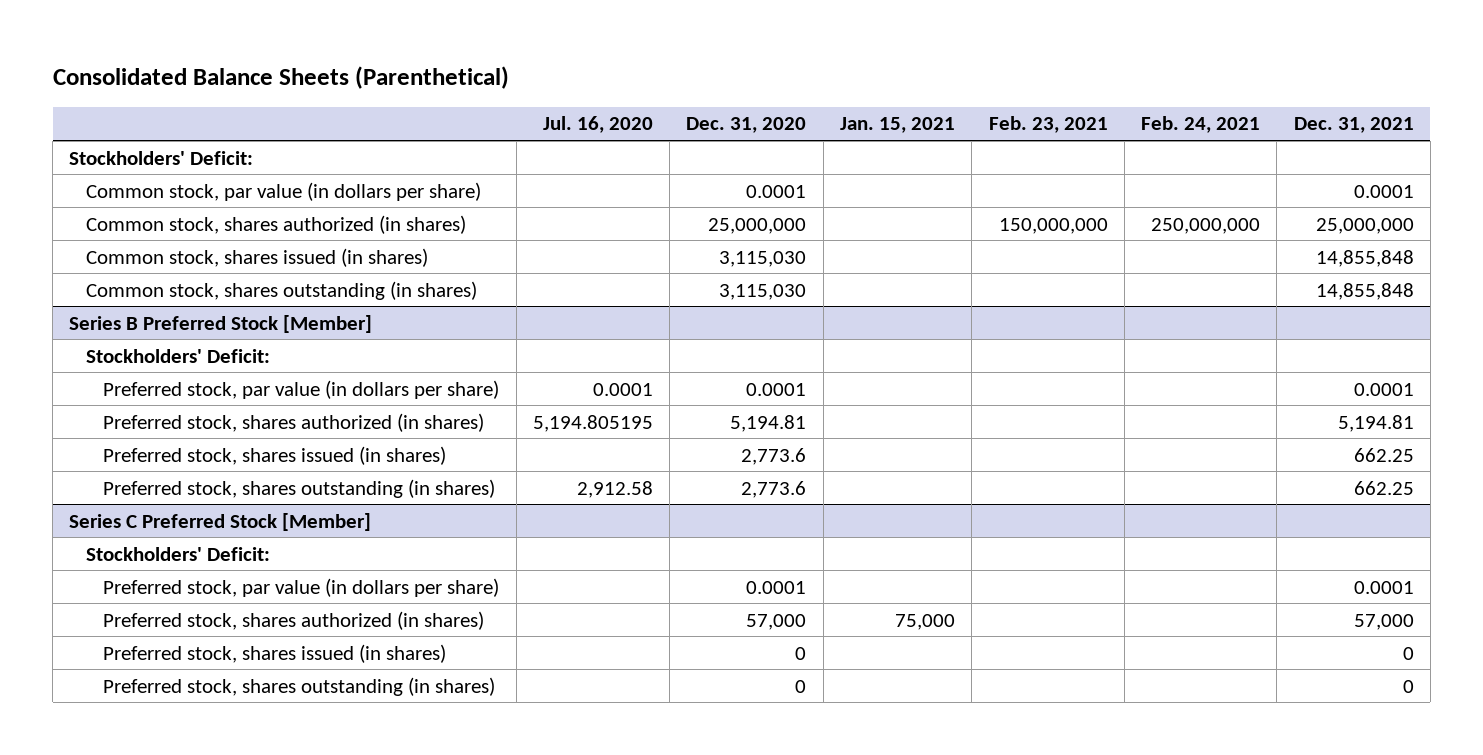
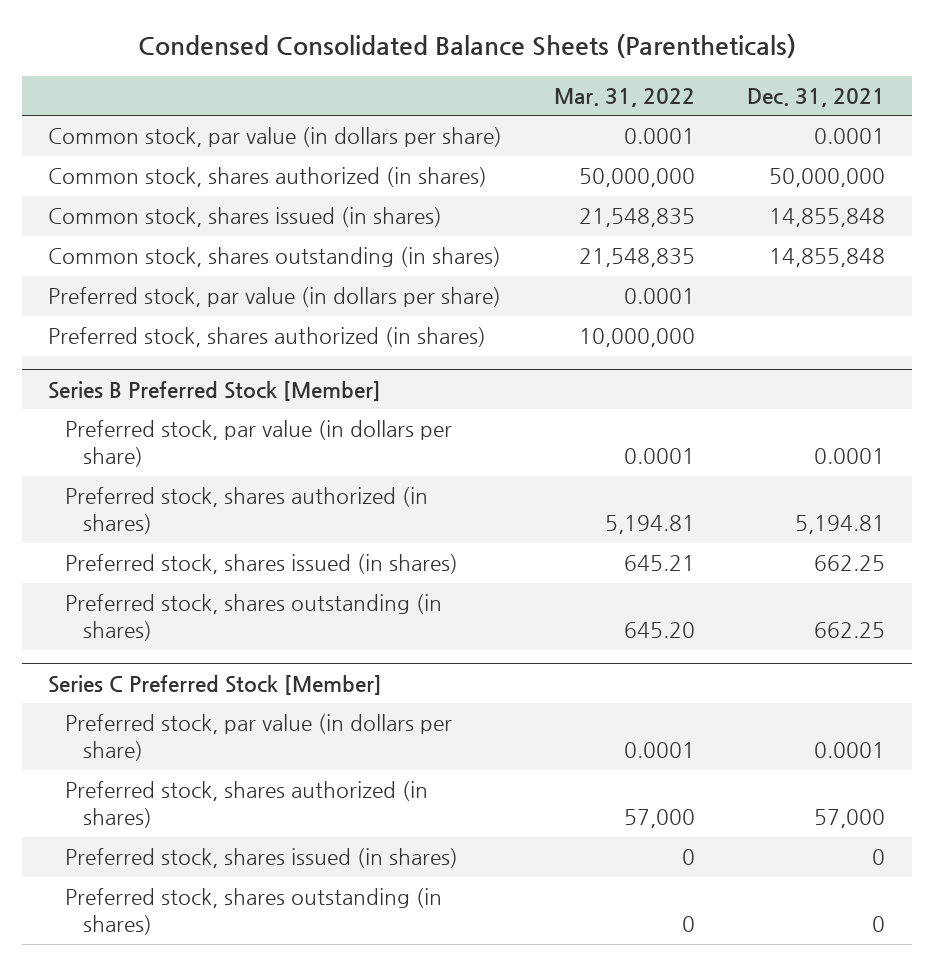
[52,66,509,90] Consolidated Balance Sheets (Parenthetical) -> [137,34,796,59] Condensed Consolidated Balance Sheets (Parentheticals)
[542,116,653,134] Jul. 16, 2020 -> none
[686,117,807,134] Dec. 31, 2020 -> none
[840,117,956,134] Jan. 15, 2021 -> none
[988,116,1108,134] Feb. 23, 2021 -> none
[1141,116,1261,134] Feb. 24, 2021 -> none
none -> [554,87,696,107] Mar. 31, 2022
[69,150,254,165] Stockholders' Deficit: -> none
[1315,217,1414,234] 25,000,000 -> [769,168,886,188] 50,000,000
none -> [47,287,501,308] Preferred stock, par value (in dollars per share)
none -> [47,327,486,348] Preferred stock, shares authorized (in shares)
[86,348,271,363] Stockholders' Deficit: -> none
[86,546,271,561] Stockholders' Deficit: -> none

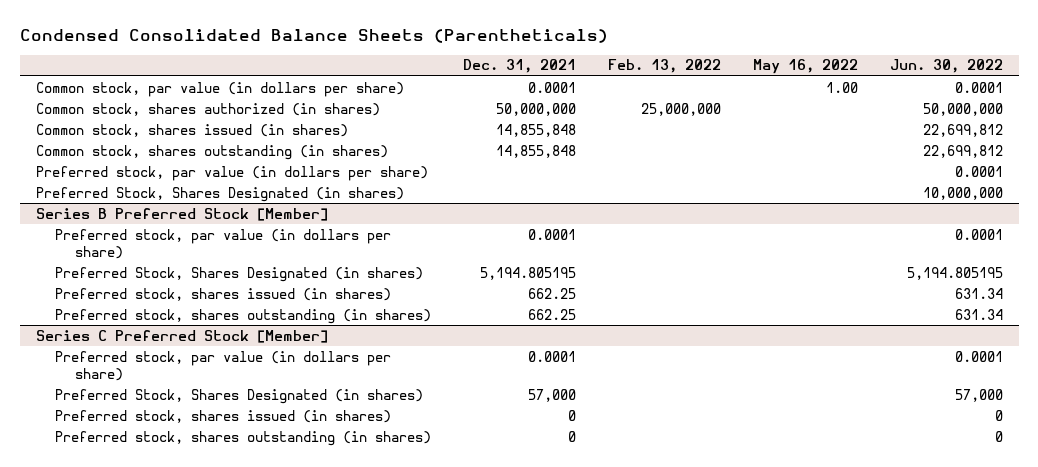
[554,87,696,107] Mar. 31, 2022 -> none
none -> [608,59,722,74] Feb. 13, 2022
none -> [752,59,858,75] May 16, 2022
none -> [889,59,1003,74] Jun. 30, 2022
[47,327,486,348] Preferred stock, shares authorized (in shares) -> [35,186,404,202] Preferred Stock, Shares Designated (in shares)
[65,487,429,535] Preferred stock, shares authorized (in shares) -> [55,266,424,282] Preferred Stock, Shares Designated (in shares)
[795,515,886,535] 5,194.81 -> [480,266,577,280] 5,194.805195
[65,781,429,829] Preferred stock, shares authorized (in shares) -> [55,388,424,404] Preferred Stock, Shares Designated (in shares)

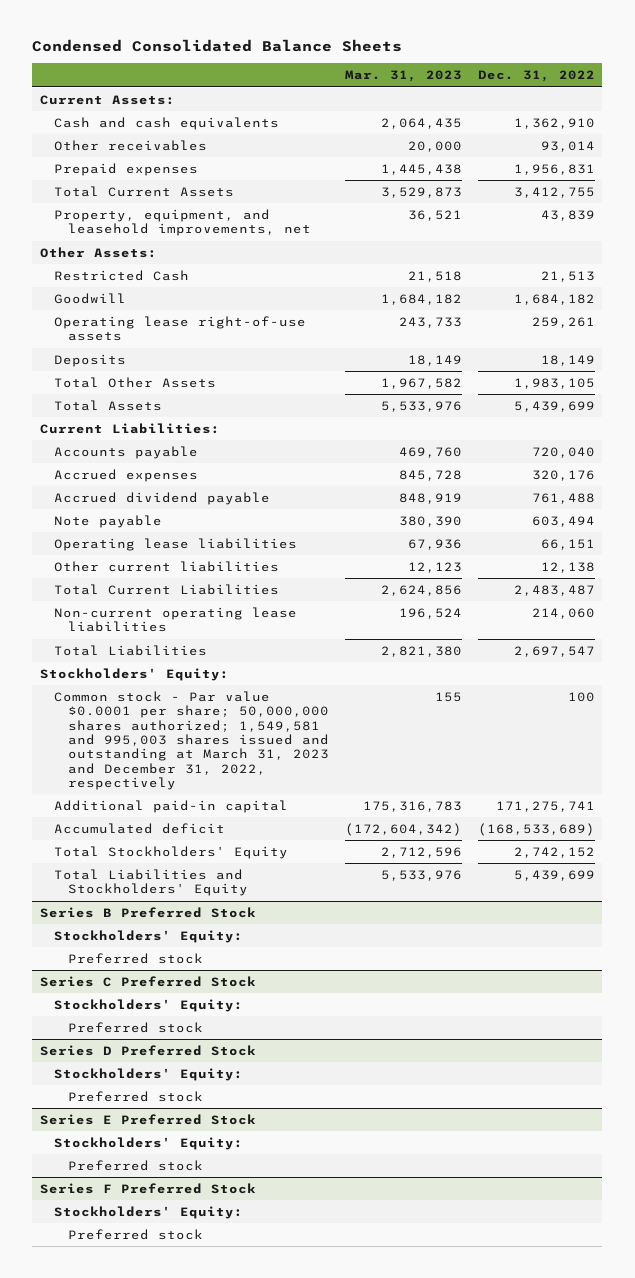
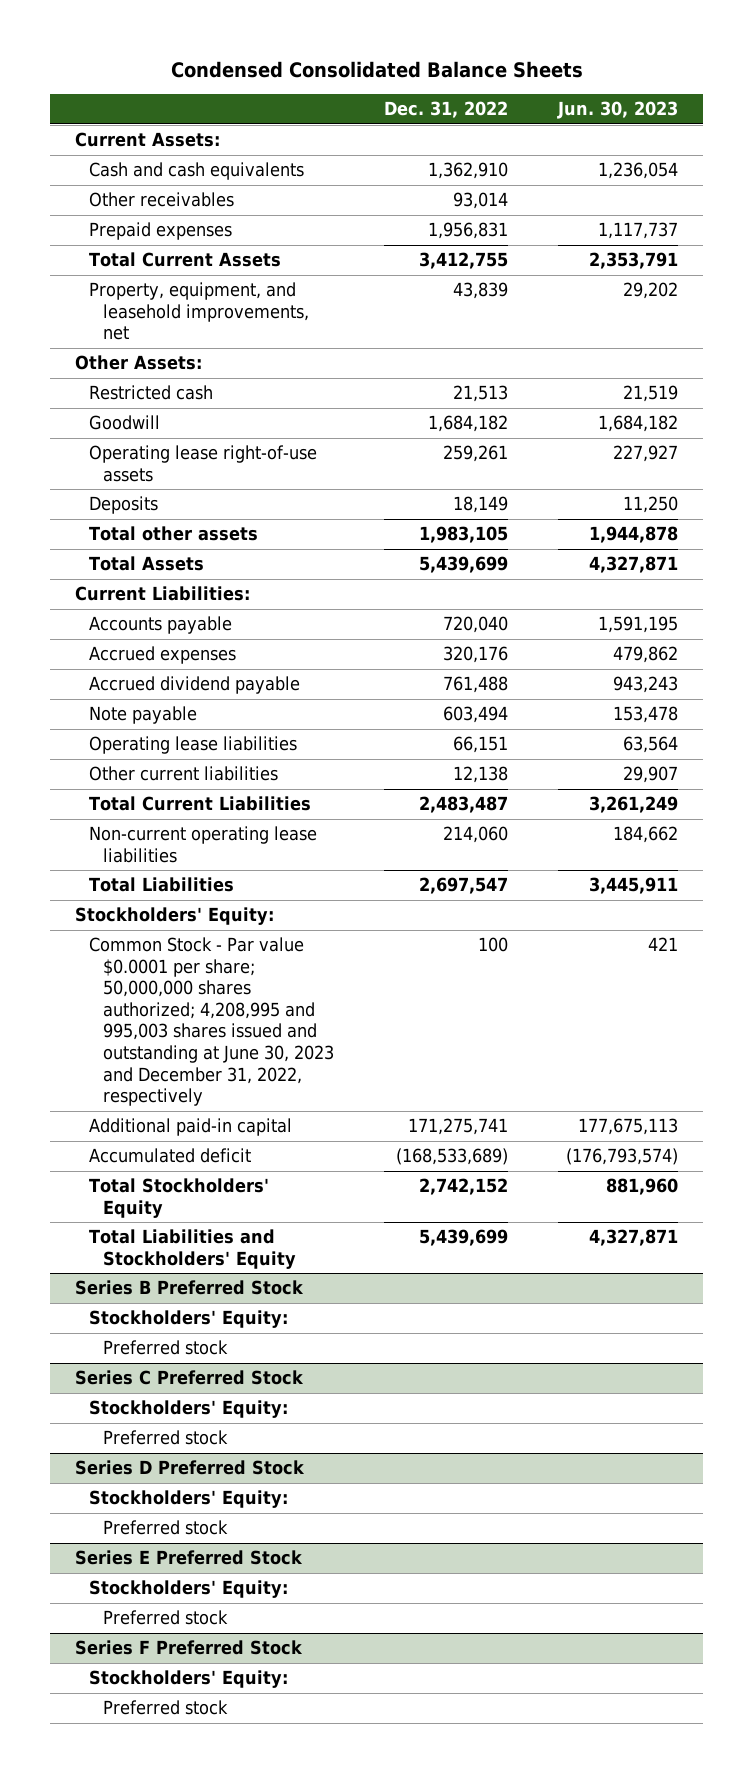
[344,70,462,83] Mar. 31, 2023 -> none
none -> [557,101,679,120] Jun. 30, 2023
[54,269,190,281] Restricted Cash -> [88,385,213,401] Restricted cash
[54,376,217,388] Total Other Assets -> [88,526,258,542] Total other assets
[54,690,330,790] Common stock - Par value $0.0001 per share; 50,000,000 shares authorized; 1,549,581 and 995,003 shares issued and outstanding at March 31, 2023 and December 31, 2022, respectively -> [88,937,334,1107] Common Stock - Par value $0.0001 per share; 50,000,000 shares authorized; 4,208,995 and 995,003 shares issued and outstanding at June 30, 2023 and December 31, 2022, respectively

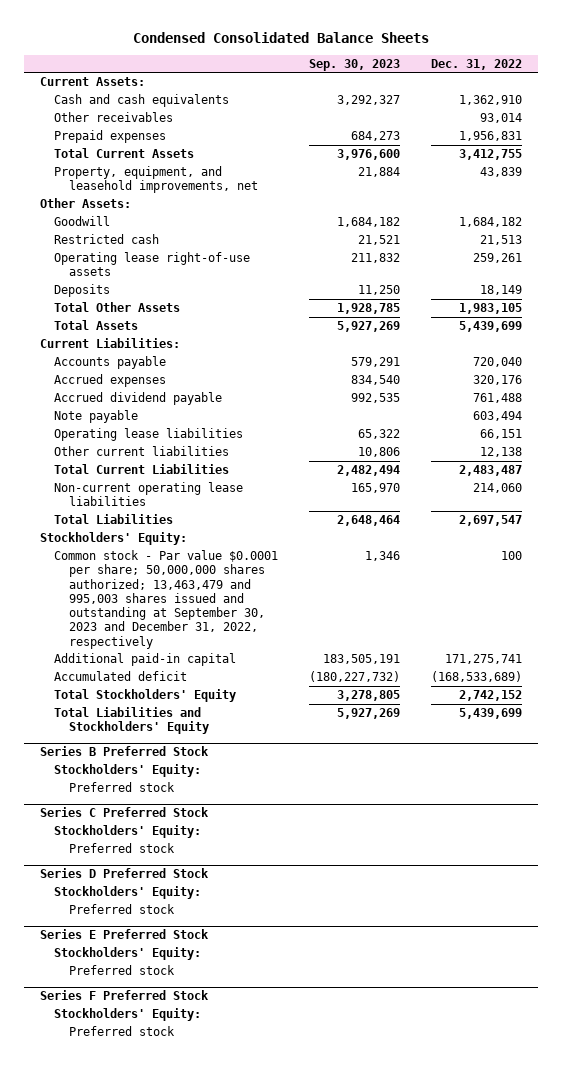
[557,101,679,120] Jun. 30, 2023 -> none
none -> [309,58,401,71] Sep. 30, 2023
[88,385,213,401] Restricted cash -> [54,234,160,245] Restricted cash
[88,526,258,542] Total other assets -> [54,302,181,313] Total Other Assets
[88,937,334,1107] Common Stock - Par value $0.0001 per share; 50,000,000 shares authorized; 4,208,995 and 995,003 shares issued and outstanding at June 30, 2023 and December 31, 2022, respectively -> [54,550,279,649] Common stock - Par value $0.0001 per share; 50,000,000 shares authorized; 13,463,479 and 995,003 shares issued and outstanding at September 30, 2023 and December 31, 2022, respectively

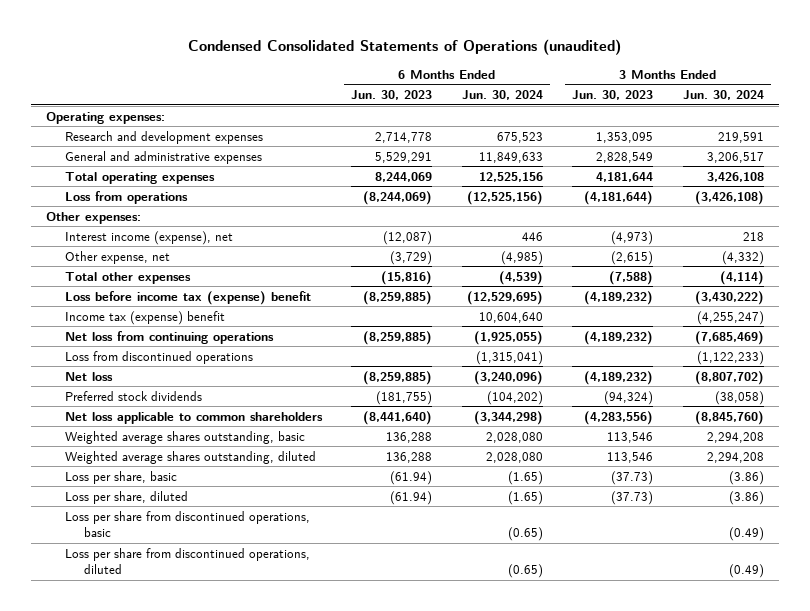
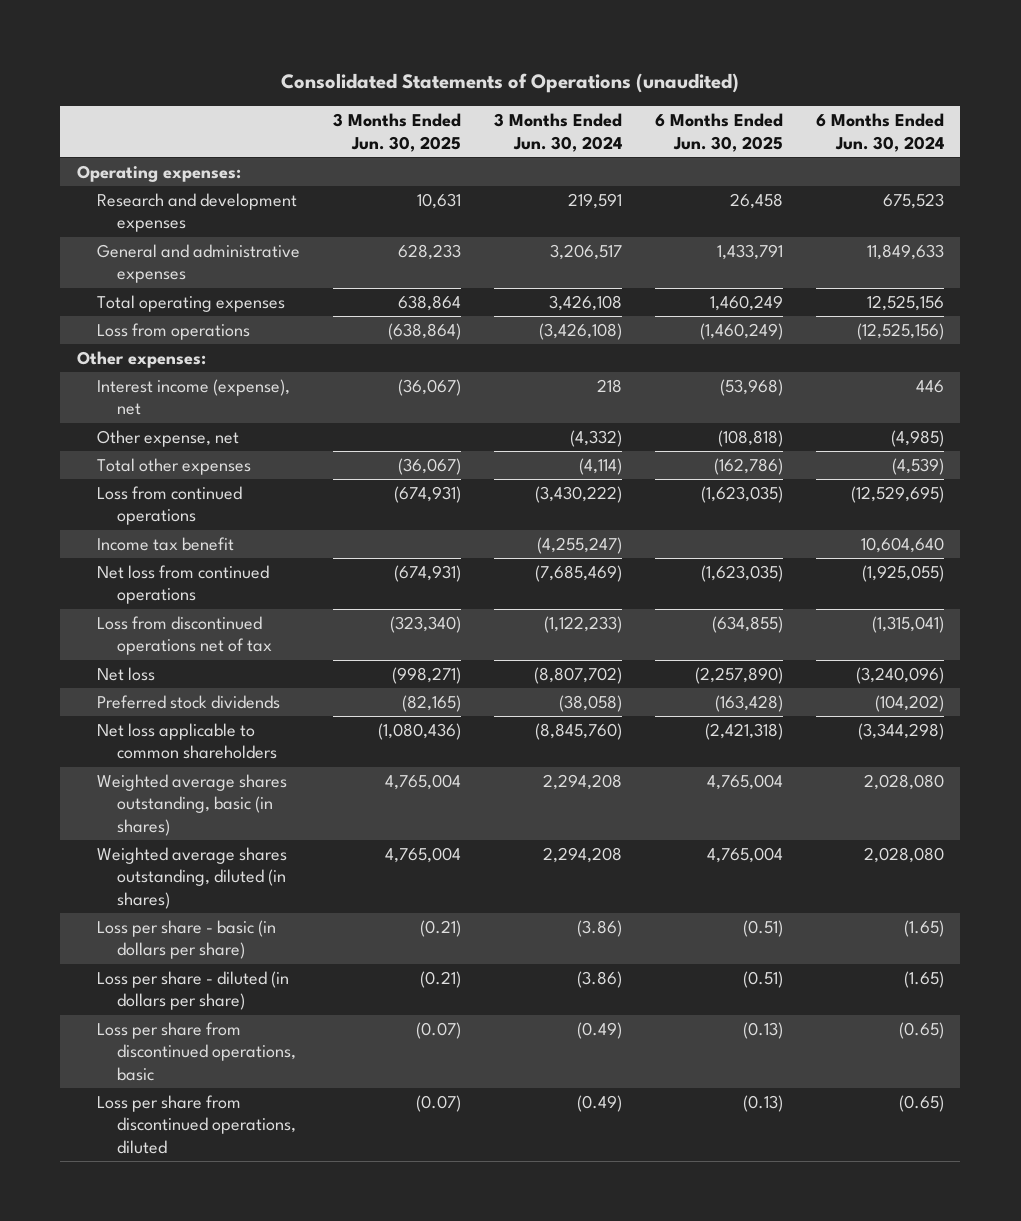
[187,39,621,56] Condensed Consolidated Statements of Operations (unaudited) -> [281,73,740,94] Consolidated Statements of Operations (unaudited)
[351,90,433,101] Jun. 30, 2023 -> none
[572,90,654,101] Jun. 30, 2023 -> none
none -> [332,113,461,152] 3 Months Ended Jun. 30, 2025
none -> [654,113,783,152] 6 Months Ended Jun. 30, 2025
[65,290,312,305] Loss before income tax (expense) benefit -> [96,486,242,526] Loss from continued operations
[65,310,226,325] Income tax (expense) benefit -> [96,537,234,552] Income tax benefit
[65,330,275,344] Net loss from continuing operations -> [96,565,269,605] Net loss from continued operations
[65,350,254,364] Loss from discontinued operations -> [96,616,272,656] Loss from discontinued operations net of tax
[65,430,306,444] Weighted average shares outstanding, basic -> [96,774,287,836] Weighted average shares outstanding, basic (in shares)
[65,450,317,464] Weighted average shares outstanding, diluted -> [96,847,287,909] Weighted average shares outstanding, diluted (in shares)
[65,470,178,484] Loss per share, basic -> [96,920,276,960] Loss per share - basic (in dollars per share)
[65,490,189,504] Loss per share, diluted -> [96,971,289,1011] Loss per share - diluted (in dollars per share)

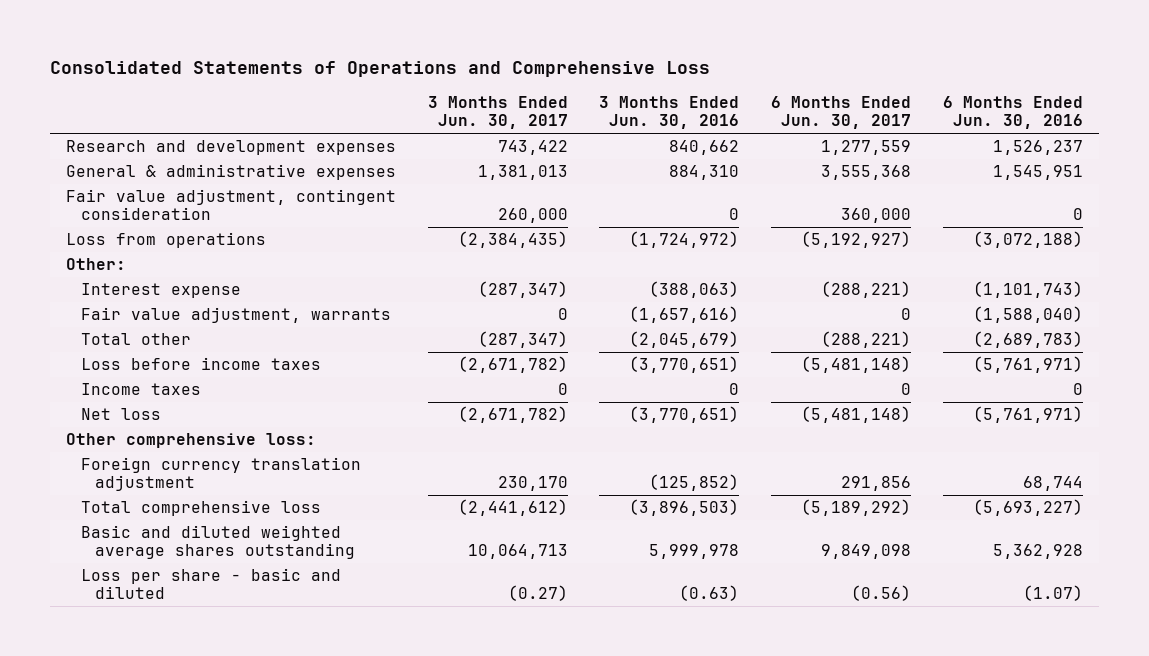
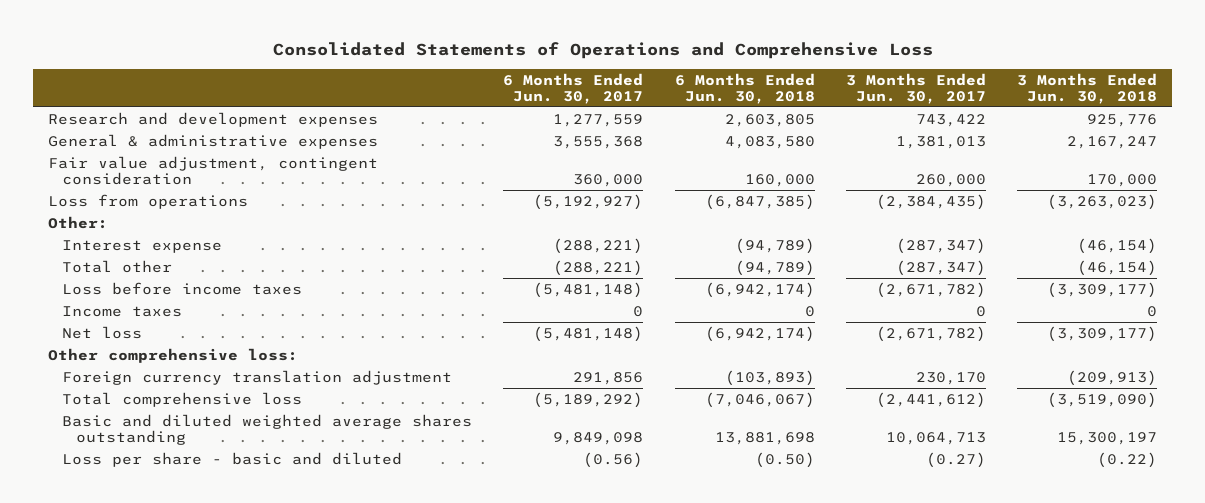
[599,96,740,130] 3 Months Ended Jun. 30, 2016 -> none
[942,96,1083,130] 6 Months Ended Jun. 30, 2016 -> none
none -> [674,72,815,104] 6 Months Ended Jun. 30, 2018
none -> [1016,72,1157,104] 3 Months Ended Jun. 30, 2018
[80,307,391,324] Fair value adjustment, warrants -> none

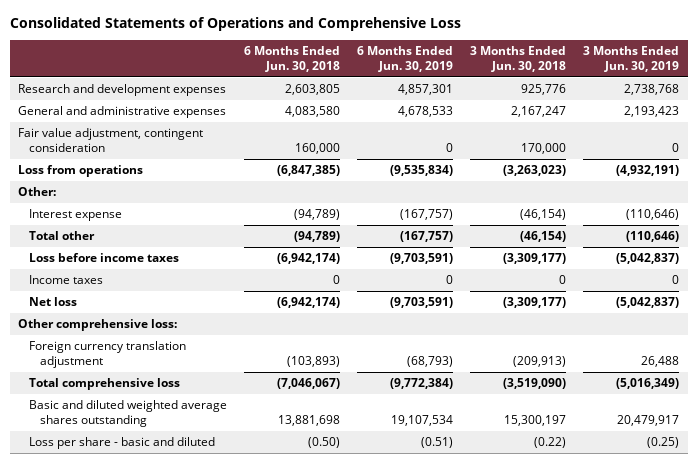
[503,72,644,104] 6 Months Ended Jun. 30, 2017 -> none
[845,72,986,104] 3 Months Ended Jun. 30, 2017 -> none
none -> [357,46,454,73] 6 Months Ended Jun. 30, 2019
none -> [583,46,680,73] 3 Months Ended Jun. 30, 2019
[48,133,379,149] General & administrative expenses -> [18,106,227,119] General and administrative expenses

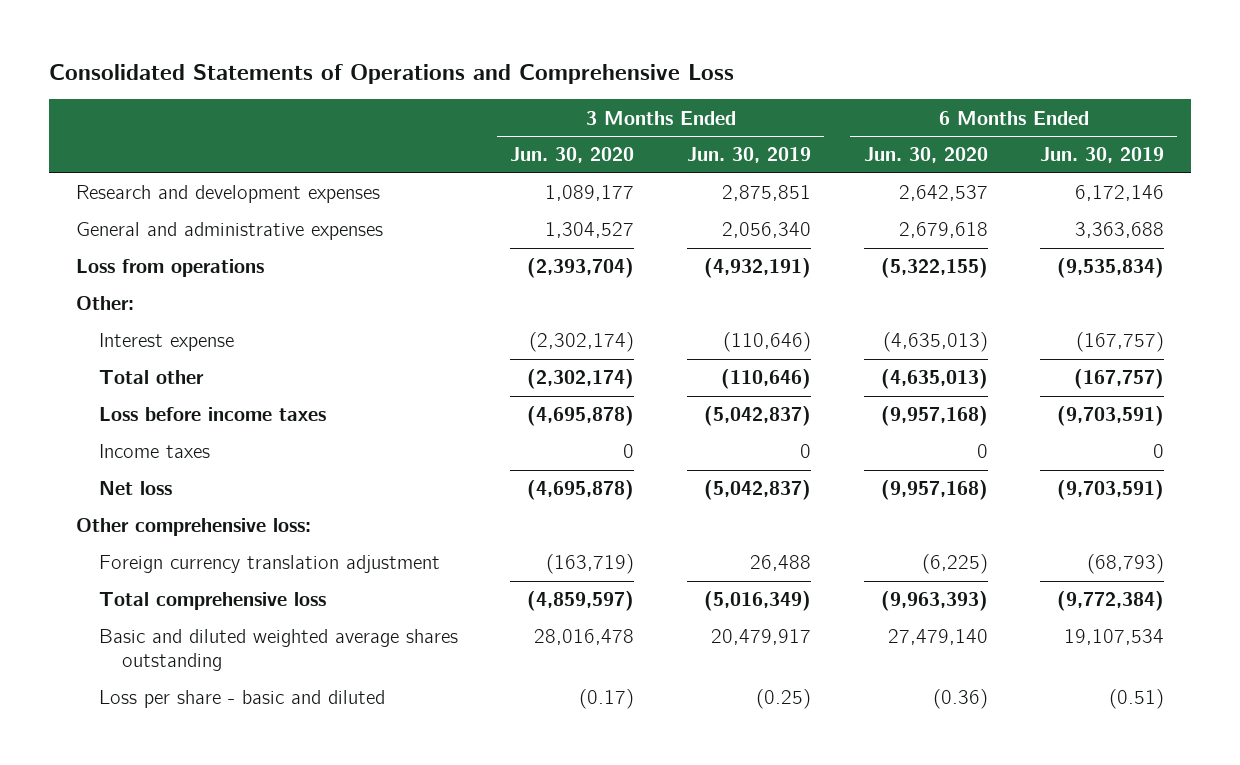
[244,46,341,73] 6 Months Ended Jun. 30, 2018 -> none
[470,46,567,73] 3 Months Ended Jun. 30, 2018 -> none
none -> [510,147,635,164] Jun. 30, 2020
none -> [863,147,988,164] Jun. 30, 2020
[18,128,204,153] Fair value adjustment, contingent consideration -> none
[398,84,454,96] 4,857,301 -> [1075,185,1165,202] 6,172,146
[624,84,680,96] 2,738,768 -> [722,185,812,202] 2,875,851
[398,106,454,118] 4,678,533 -> [1075,222,1165,239] 3,363,688
[624,106,680,118] 2,193,423 -> [722,222,812,239] 2,056,340

